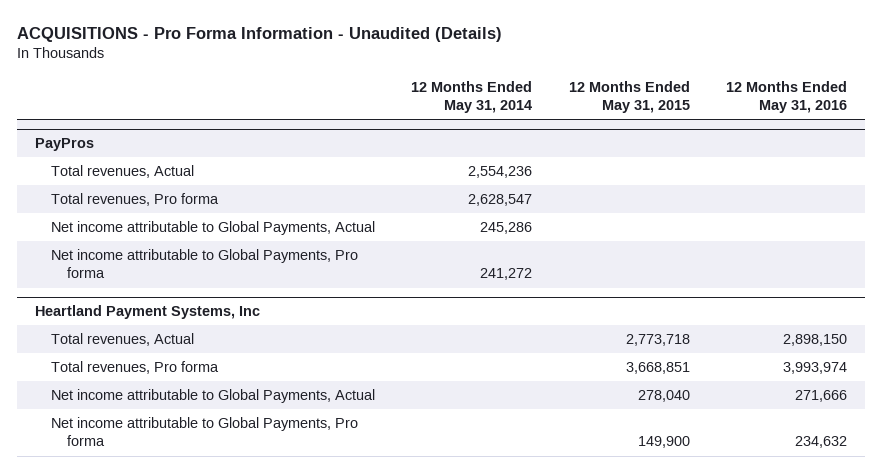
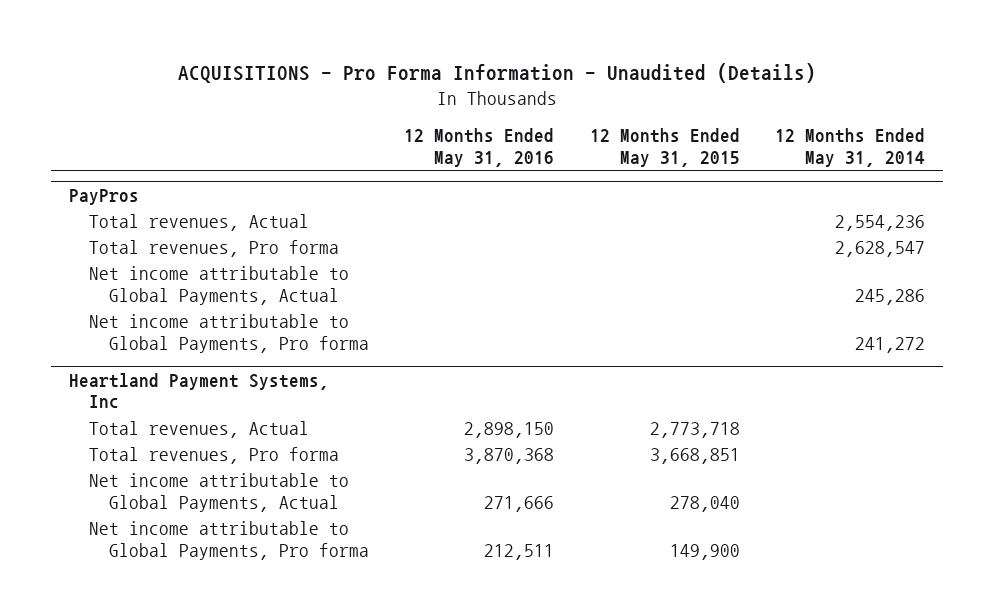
[783,362,848,375] 3,993,974 -> [464,448,555,465] 3,870,368
[795,436,848,449] 234,632 -> [484,543,555,560] 212,511

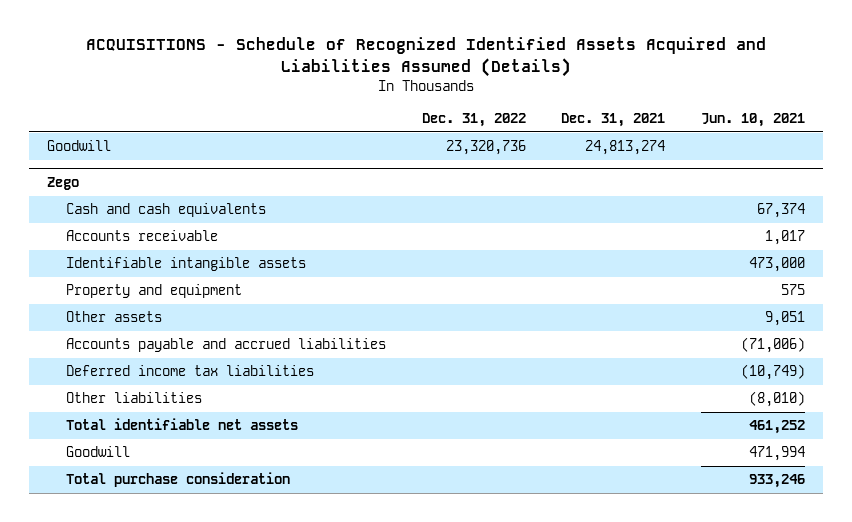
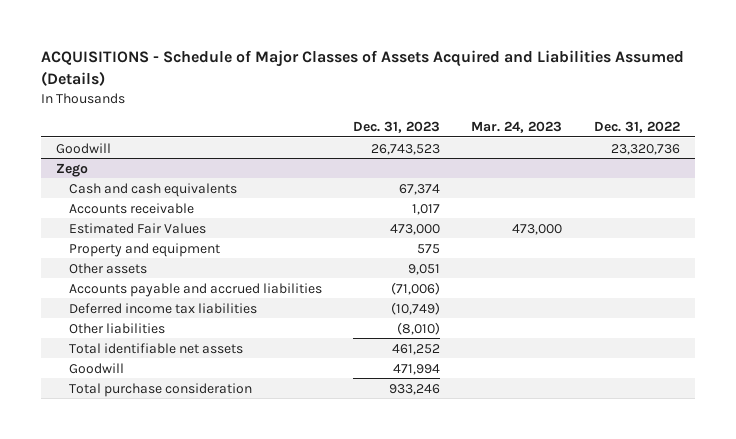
[85,37,766,78] ACQUISITIONS - Schedule of Recognized Identified Assets Acquired and Liabilities Assumed (Details) -> [40,50,684,86] ACQUISITIONS - Schedule of Major Classes of Assets Acquired and Liabilities Assumed (Details)
[561,113,666,128] Dec. 31, 2021 -> none
[701,113,806,128] Jun. 10, 2021 -> none
none -> [353,121,441,134] Dec. 31, 2023
none -> [471,121,563,134] Mar. 24, 2023
[66,257,307,272] Identifiable intangible assets -> [69,222,207,234] Estimated Fair Values

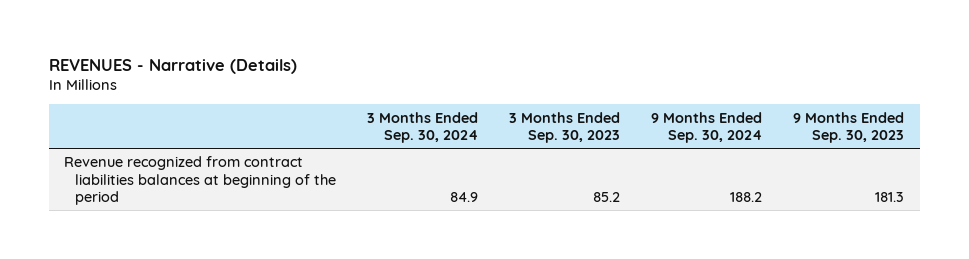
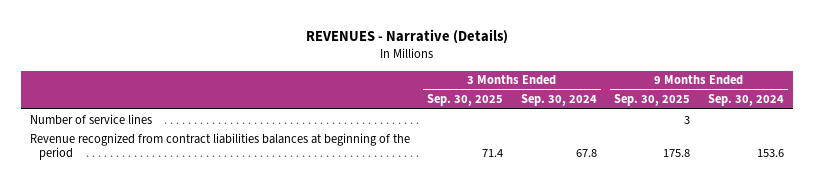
[508,111,620,144] 3 Months Ended Sep. 30, 2023 -> none
[793,111,905,144] 9 Months Ended Sep. 30, 2023 -> none
none -> [427,94,504,107] Sep. 30, 2025
none -> [614,94,691,107] Sep. 30, 2025
none -> [29,113,152,125] Number of service lines
[449,191,478,202] 84.9 -> [575,149,597,158] 67.8
[730,191,763,202] 188.2 -> [757,149,785,158] 153.6

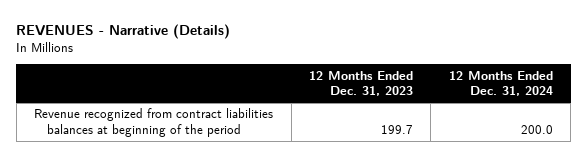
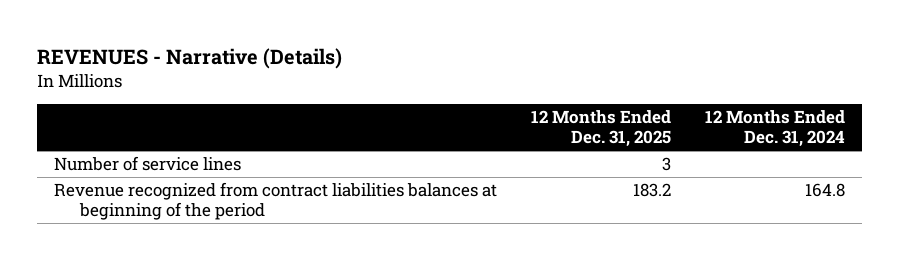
[309,70,414,97] 12 Months Ended Dec. 31, 2023 -> none
none -> [530,110,671,148] 12 Months Ended Dec. 31, 2025
none -> [54,156,242,172] Number of service lines
[520,125,553,135] 200.0 -> [804,183,845,198] 164.8

